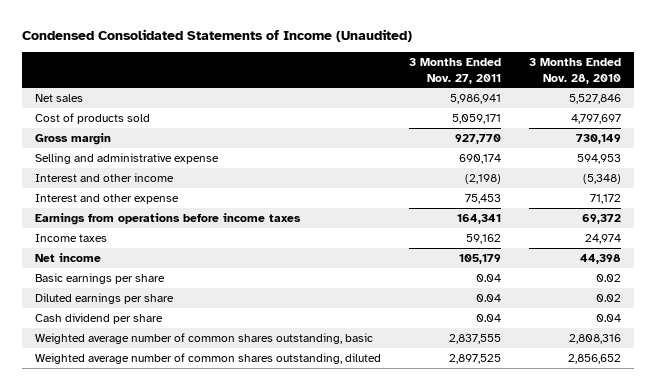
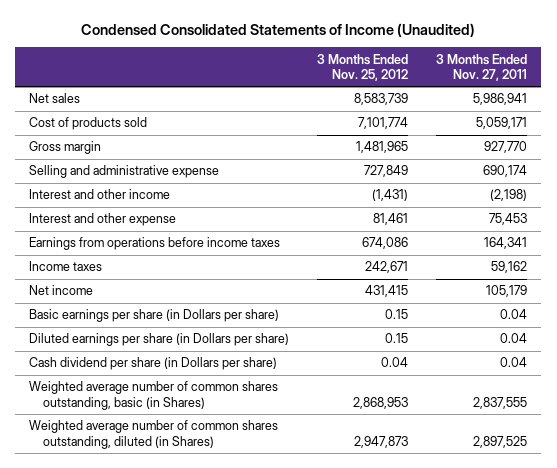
[528,58,621,84] 3 Months Ended Nov. 28, 2010 -> none
none -> [317,53,409,82] 3 Months Ended Nov. 25, 2012
[35,272,166,284] Basic earnings per share -> [29,309,280,323] Basic earnings per share (in Dollars per share)
[35,292,175,304] Diluted earnings per share -> [29,333,290,347] Diluted earnings per share (in Dollars per share)
[35,312,164,324] Cash dividend per share -> [29,357,278,371] Cash dividend per share (in Dollars per share)
[35,332,374,344] Weighted average number of common shares outstanding, basic -> [29,381,279,410] Weighted average number of common shares outstanding, basic (in Shares)
[35,352,382,364] Weighted average number of common shares outstanding, diluted -> [29,420,279,449] Weighted average number of common shares outstanding, diluted (in Shares)

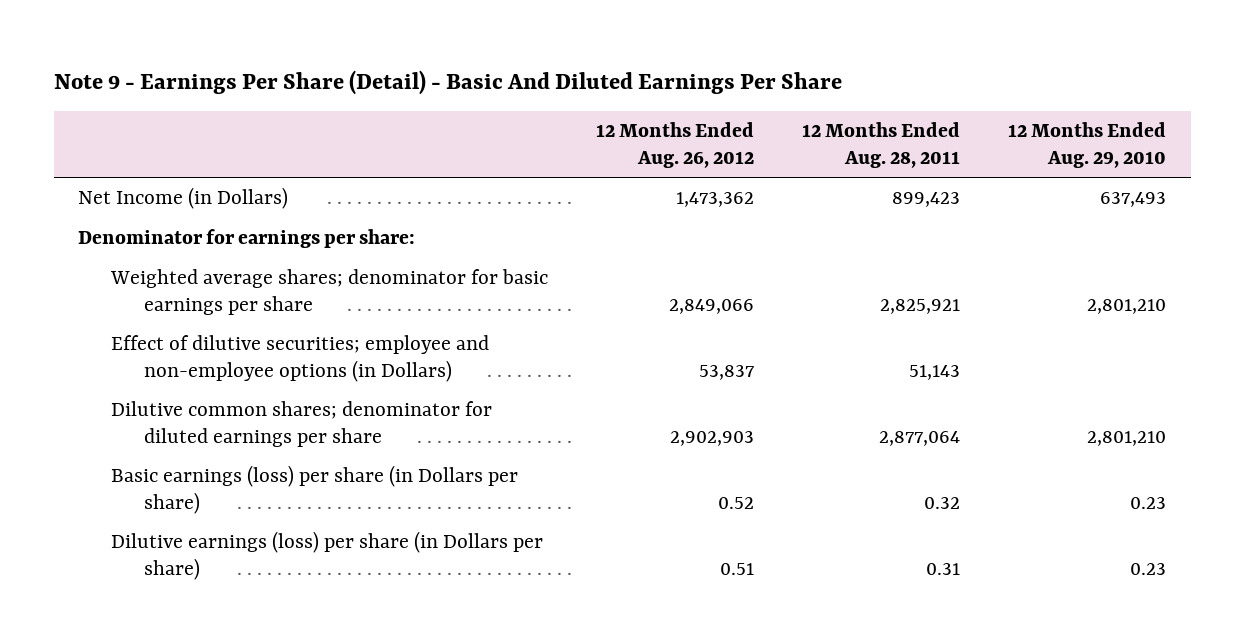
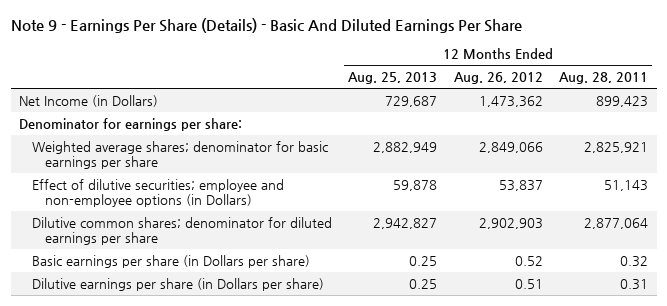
[54,69,843,95] Note 9 - Earnings Per Share (Detail) - Basic And Diluted Earnings Per Share -> [10,18,522,34] Note 9 - Earnings Per Share (Details) - Basic And Diluted Earnings Per Share
[1008,122,1167,168] 12 Months Ended Aug. 29, 2010 -> none
none -> [348,72,438,85] Aug. 25, 2013
[110,465,518,514] Basic earnings (loss) per share (in Dollars per share) -> [31,254,310,268] Basic earnings per share (in Dollars per share)
[110,531,543,580] Dilutive earnings (loss) per share (in Dollars per share) -> [31,277,324,291] Dilutive earnings per share (in Dollars per share)

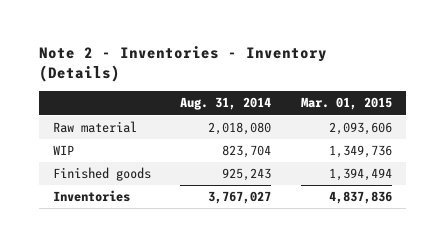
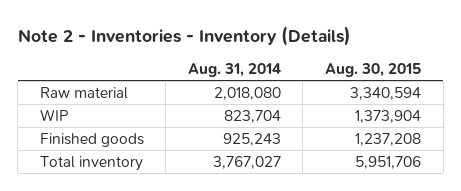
[300,97,392,111] Mar. 01, 2015 -> none
none -> [325,62,422,77] Aug. 30, 2015
[53,190,131,203] Inventories -> [39,155,143,171] Total inventory

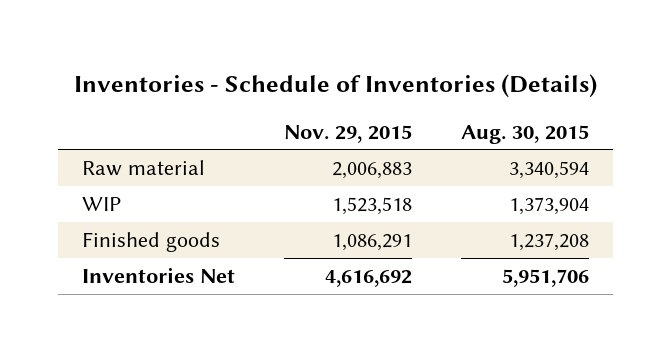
[17,25,351,46] Note 2 - Inventories - Inventory (Details) -> [73,73,597,98] Inventories - Schedule of Inventories (Details)
[187,62,281,77] Aug. 31, 2014 -> none
none -> [284,124,413,143] Nov. 29, 2015
[39,155,143,171] Total inventory -> [82,266,236,283] Inventories Net

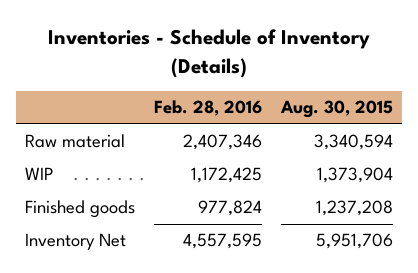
[73,73,597,98] Inventories - Schedule of Inventories (Details) -> [48,29,371,78] Inventories - Schedule of Inventory (Details)
[284,124,413,143] Nov. 29, 2015 -> none
none -> [154,100,263,117] Feb. 28, 2016
[82,266,236,283] Inventories Net -> [25,233,127,251] Inventory Net

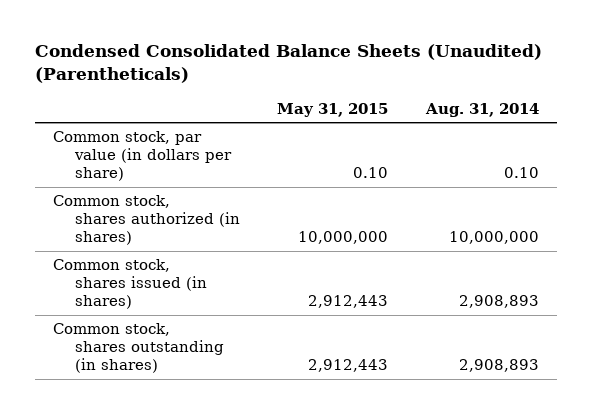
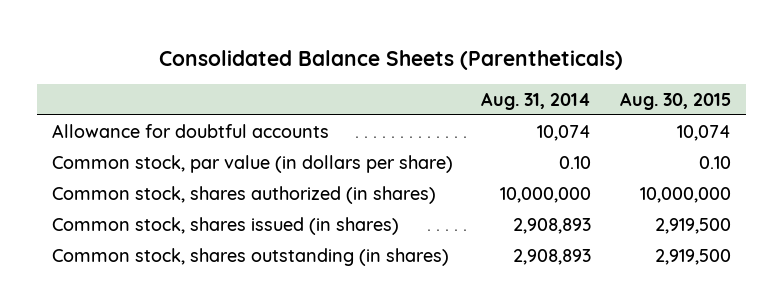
[34,44,542,83] Condensed Consolidated Balance Sheets (Unaudited) (Parentheticals) -> [159,49,624,70] Consolidated Balance Sheets (Parentheticals)
[277,102,389,117] May 31, 2015 -> none
none -> [620,91,732,110] Aug. 30, 2015
none -> [51,123,329,138] Allowance for doubtful accounts

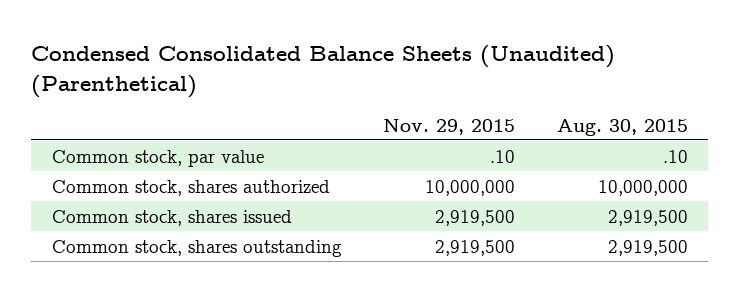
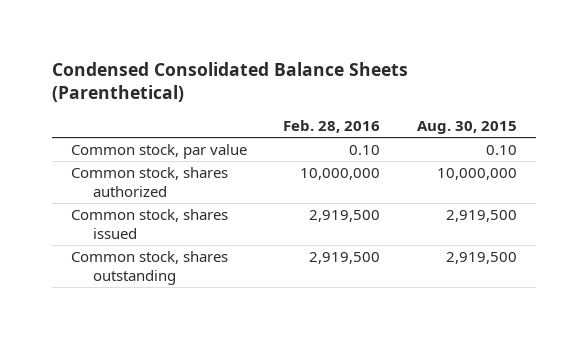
[31,45,616,98] Condensed Consolidated Balance Sheets (Unaudited) (Parenthetical) -> [52,61,409,102] Condensed Consolidated Balance Sheets (Parenthetical)
[383,118,516,135] Nov. 29, 2015 -> none
none -> [283,120,381,134] Feb. 28, 2016
[662,149,688,163] .10 -> [486,145,518,156] 0.10

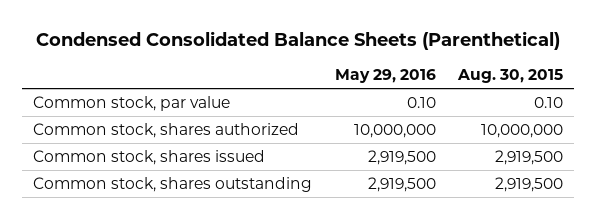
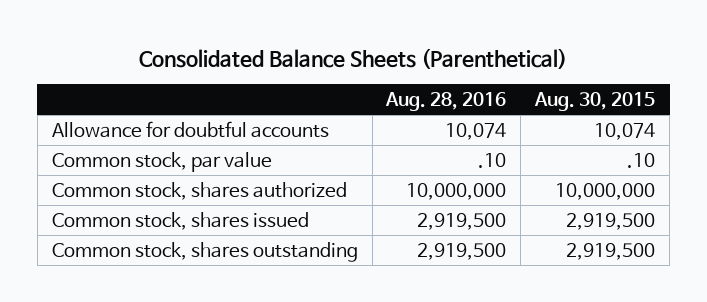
[36,30,561,50] Condensed Consolidated Balance Sheets (Parenthetical) -> [139,47,568,69] Consolidated Balance Sheets (Parenthetical)
[334,69,436,84] May 29, 2016 -> none
none -> [385,91,507,111] Aug. 28, 2016
none -> [51,120,329,138] Allowance for doubtful accounts
[534,96,564,108] 0.10 -> [627,152,656,168] .10

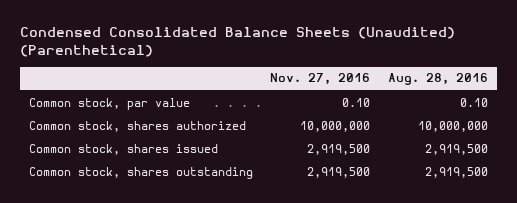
[139,47,568,69] Consolidated Balance Sheets (Parenthetical) -> [19,27,455,58] Condensed Consolidated Balance Sheets (Unaudited) (Parenthetical)
[534,91,656,111] Aug. 30, 2015 -> none
none -> [270,73,371,86] Nov. 27, 2016
[51,120,329,138] Allowance for doubtful accounts -> none
[478,152,507,168] .10 -> [460,97,489,107] 0.10

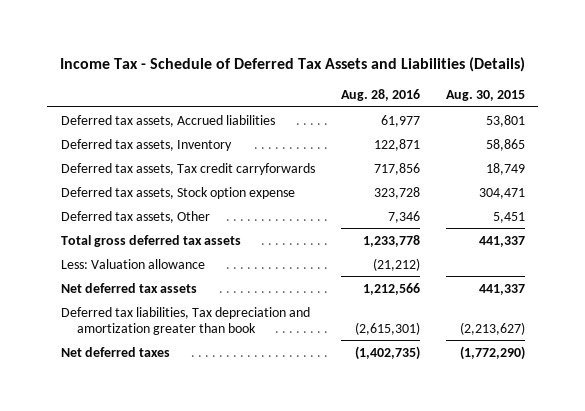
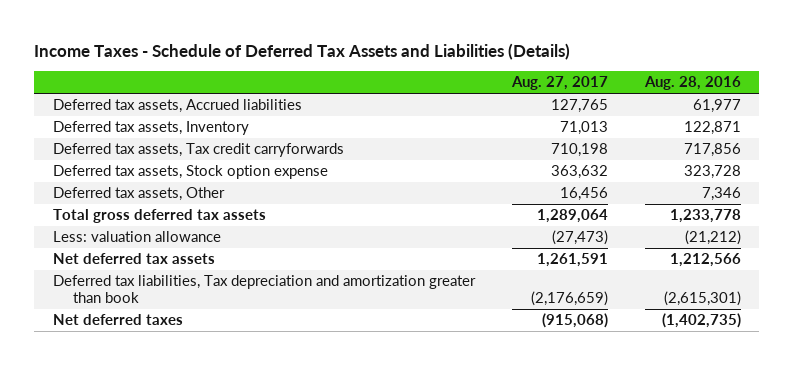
[59,56,525,72] Income Tax - Schedule of Deferred Tax Assets and Liabilities (Details) -> [34,42,571,60] Income Taxes - Schedule of Deferred Tax Assets and Liabilities (Details)
[445,90,525,102] Aug. 30, 2015 -> none
none -> [510,76,608,91] Aug. 27, 2017
[60,258,205,269] Less: Valuation allowance -> [52,231,221,243] Less: valuation allowance

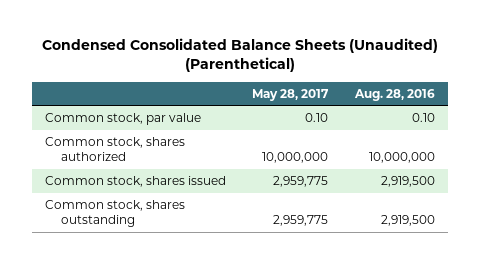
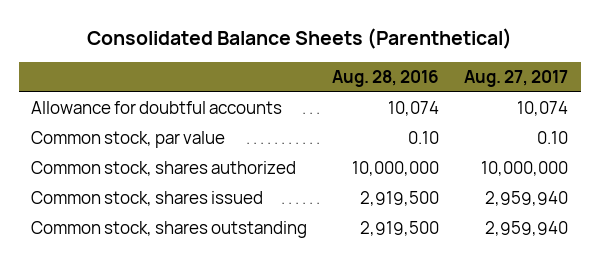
[41,38,438,73] Condensed Consolidated Balance Sheets (Unaudited) (Parenthetical) -> [86,27,512,49] Consolidated Balance Sheets (Parenthetical)
[252,88,330,101] May 28, 2017 -> none
none -> [464,69,569,87] Aug. 27, 2017
none -> [31,101,283,115] Allowance for doubtful accounts

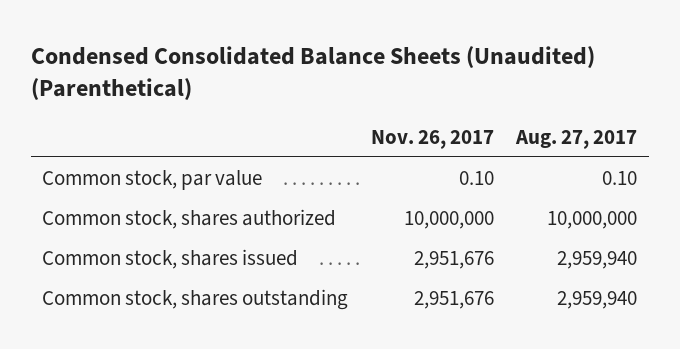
[86,27,512,49] Consolidated Balance Sheets (Parenthetical) -> [31,45,596,101] Condensed Consolidated Balance Sheets (Unaudited) (Parenthetical)
[332,69,440,87] Aug. 28, 2016 -> none
none -> [370,129,494,149] Nov. 26, 2017
[31,101,283,115] Allowance for doubtful accounts -> none

